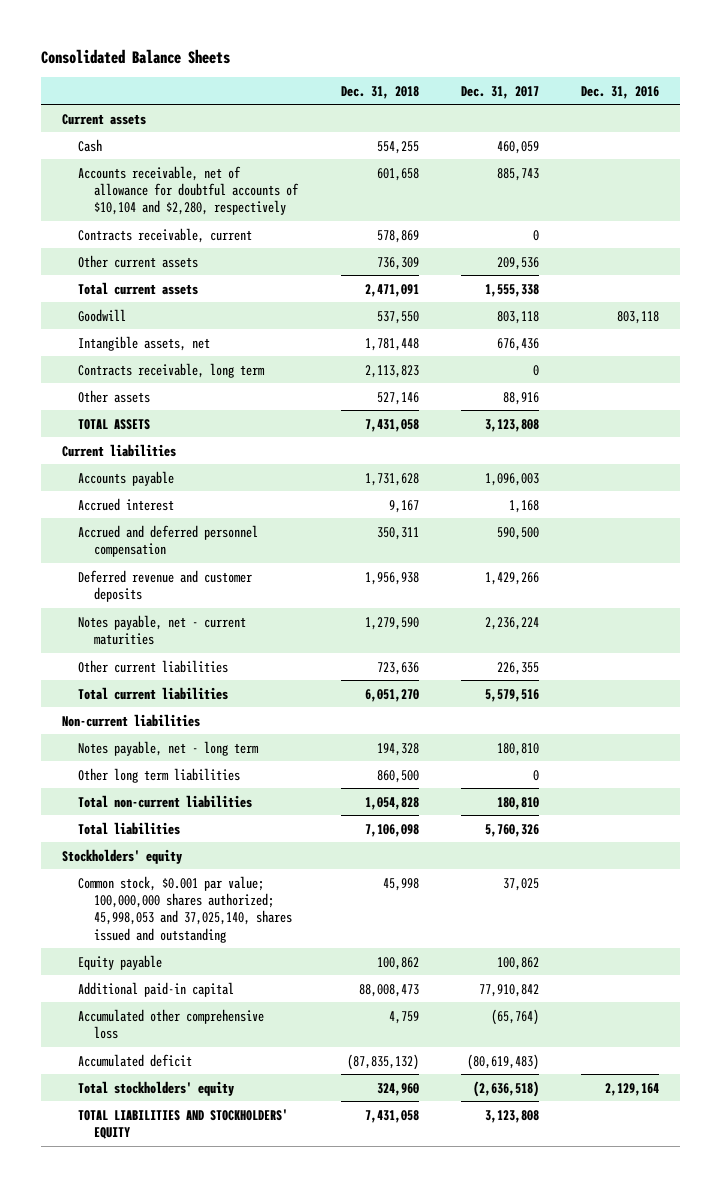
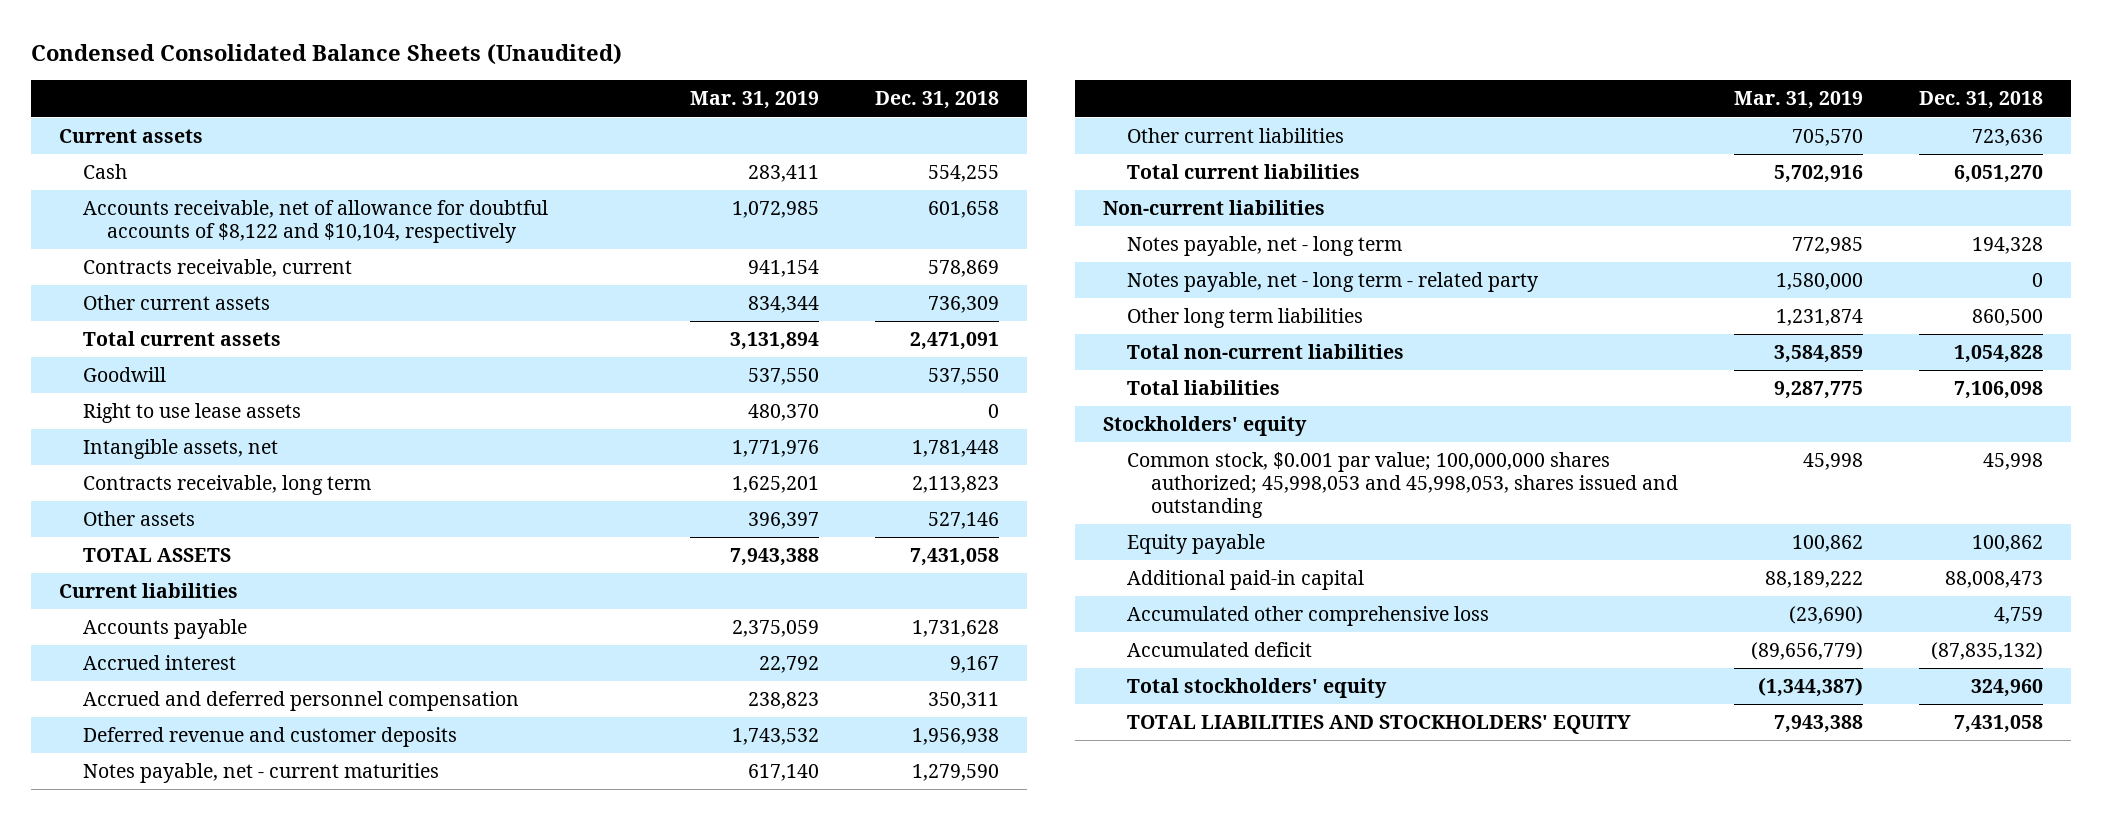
[40,48,230,64] Consolidated Balance Sheets -> [30,43,622,65] Condensed Consolidated Balance Sheets (Unaudited)
[460,85,539,99] Dec. 31, 2017 -> none
[580,85,659,99] Dec. 31, 2016 -> none
none -> [689,91,819,110] Mar. 31, 2019
[78,165,300,216] Accounts receivable, net of allowance for doubtful accounts of $10,104 and $2,280, respectively -> [82,200,548,244] Accounts receivable, net of allowance for doubtful accounts of $8,122 and $10,104, respectively
none -> [82,403,301,424] Right to use lease assets
none -> [1126,272,1539,293] Notes payable, net - long term - related party
[78,875,293,943] Common stock, $0.001 par value; 100,000,000 shares authorized; 45,998,053 and 37,025,140, shares issued and outstanding -> [1126,452,1678,519] Common stock, $0.001 par value; 100,000,000 shares authorized; 45,998,053 and 45,998,053, shares issued and outstanding

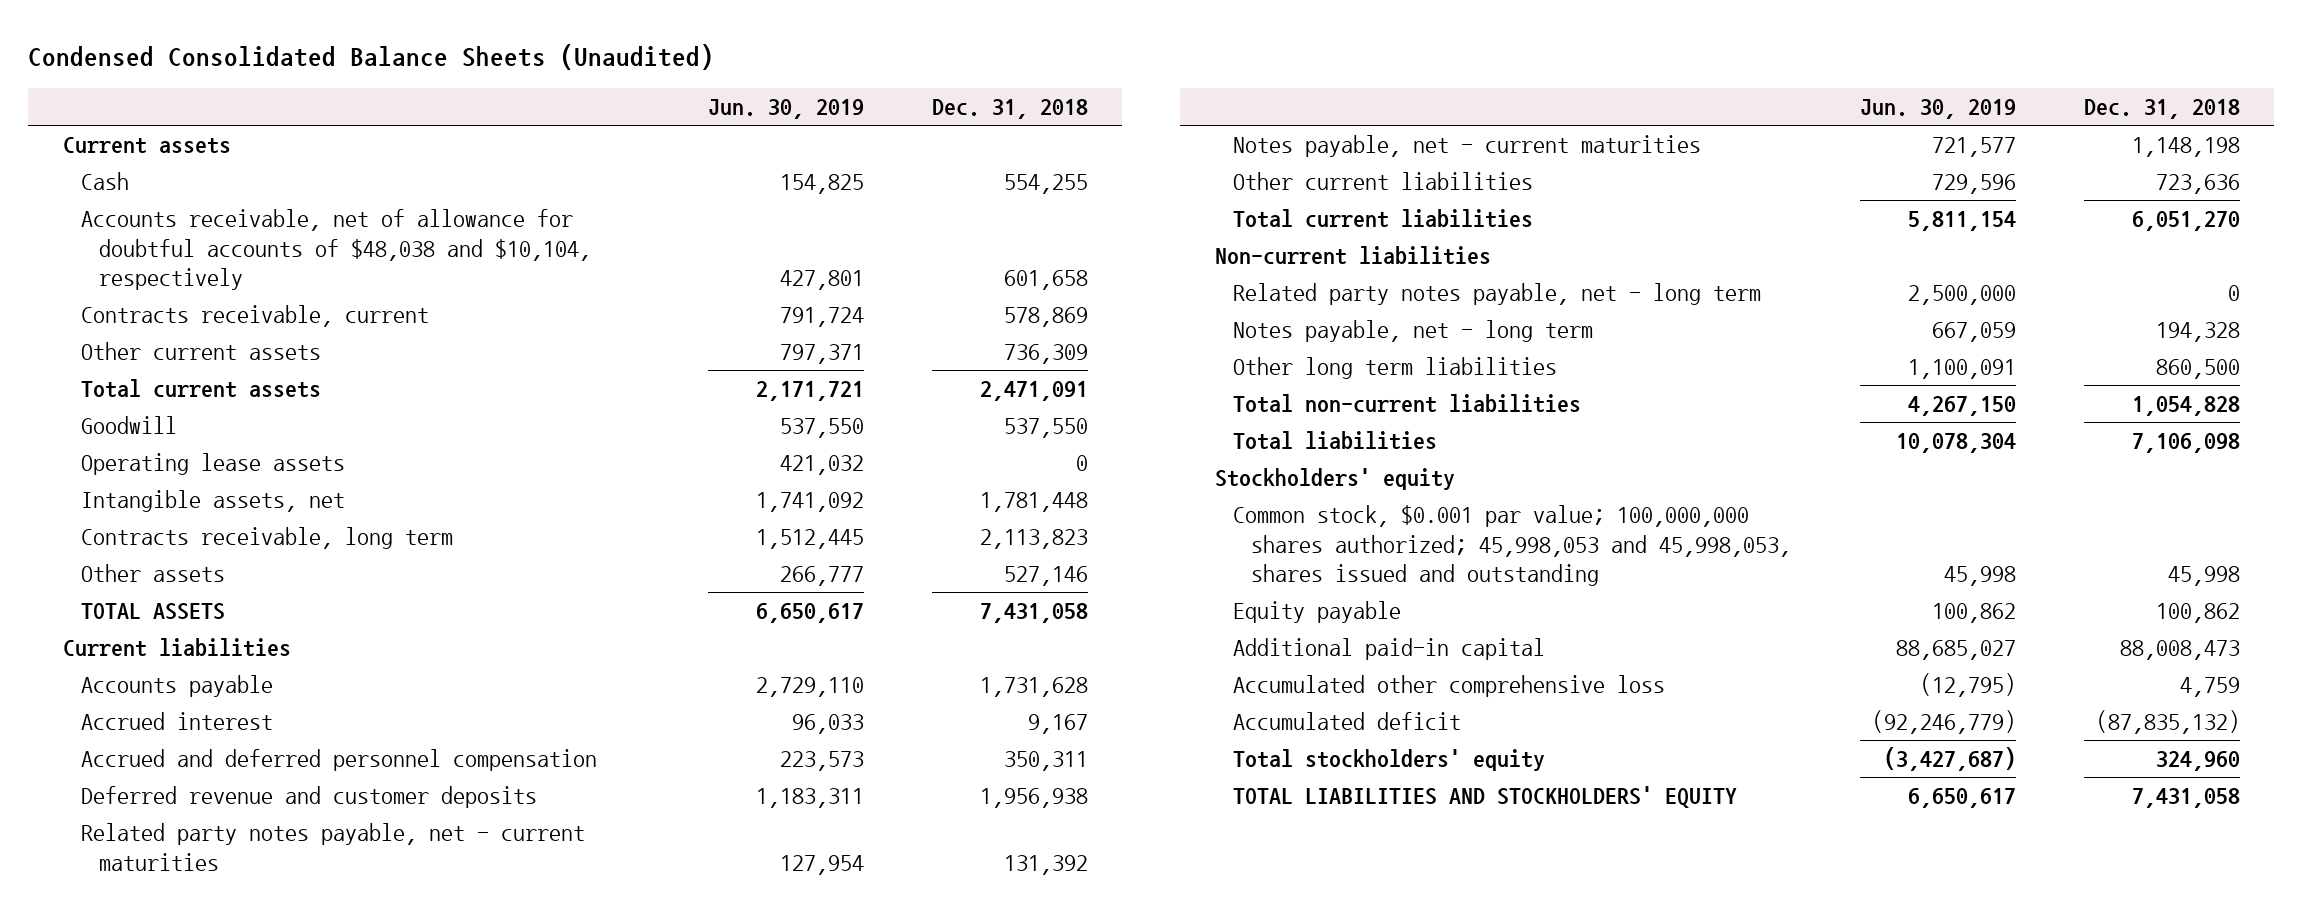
[689,91,819,110] Mar. 31, 2019 -> none
none -> [707,98,864,119] Jun. 30, 2019
[82,200,548,244] Accounts receivable, net of allowance for doubtful accounts of $8,122 and $10,104, respectively -> [81,209,592,291] Accounts receivable, net of allowance for doubtful accounts of $48,038 and $10,104, respectively
[82,403,301,424] Right to use lease assets -> [81,453,346,476] Operating lease assets
none -> [81,823,586,871] Related party notes payable, net - current maturities
[911,764,999,782] 1,279,590 -> [2131,137,2240,158] 1,148,198
none -> [1232,283,1761,306] Related party notes payable, net - long term
[1126,272,1539,293] Notes payable, net - long term - related party -> none

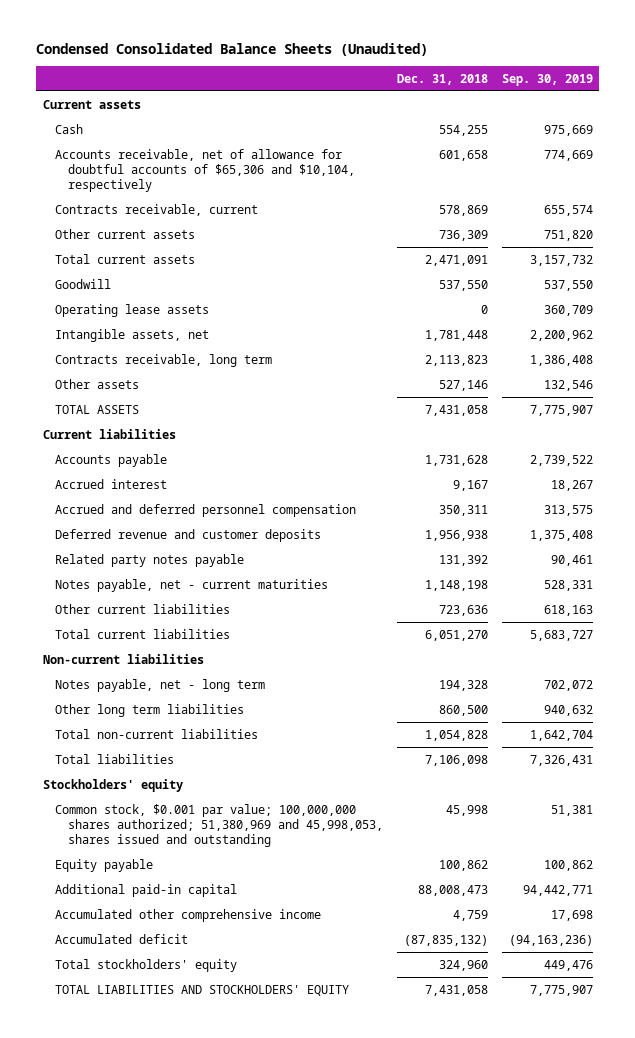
[707,98,864,119] Jun. 30, 2019 -> none
none -> [501,73,593,86] Sep. 30, 2019
[81,209,592,291] Accounts receivable, net of allowance for doubtful accounts of $48,038 and $10,104, respectively -> [55,148,355,192] Accounts receivable, net of allowance for doubtful accounts of $65,306 and $10,104, respectively
[81,823,586,871] Related party notes payable, net - current maturities -> [55,553,245,567] Related party notes payable
[1232,283,1761,306] Related party notes payable, net - long term -> none
[1232,505,1792,587] Common stock, $0.001 par value; 100,000,000 shares authorized; 45,998,053 and 45,998,053, shares issued and outstanding -> [55,803,383,847] Common stock, $0.001 par value; 100,000,000 shares authorized; 51,380,969 and 45,998,053, shares issued and outstanding
[1232,675,1665,698] Accumulated other comprehensive loss -> [55,908,322,922] Accumulated other comprehensive income

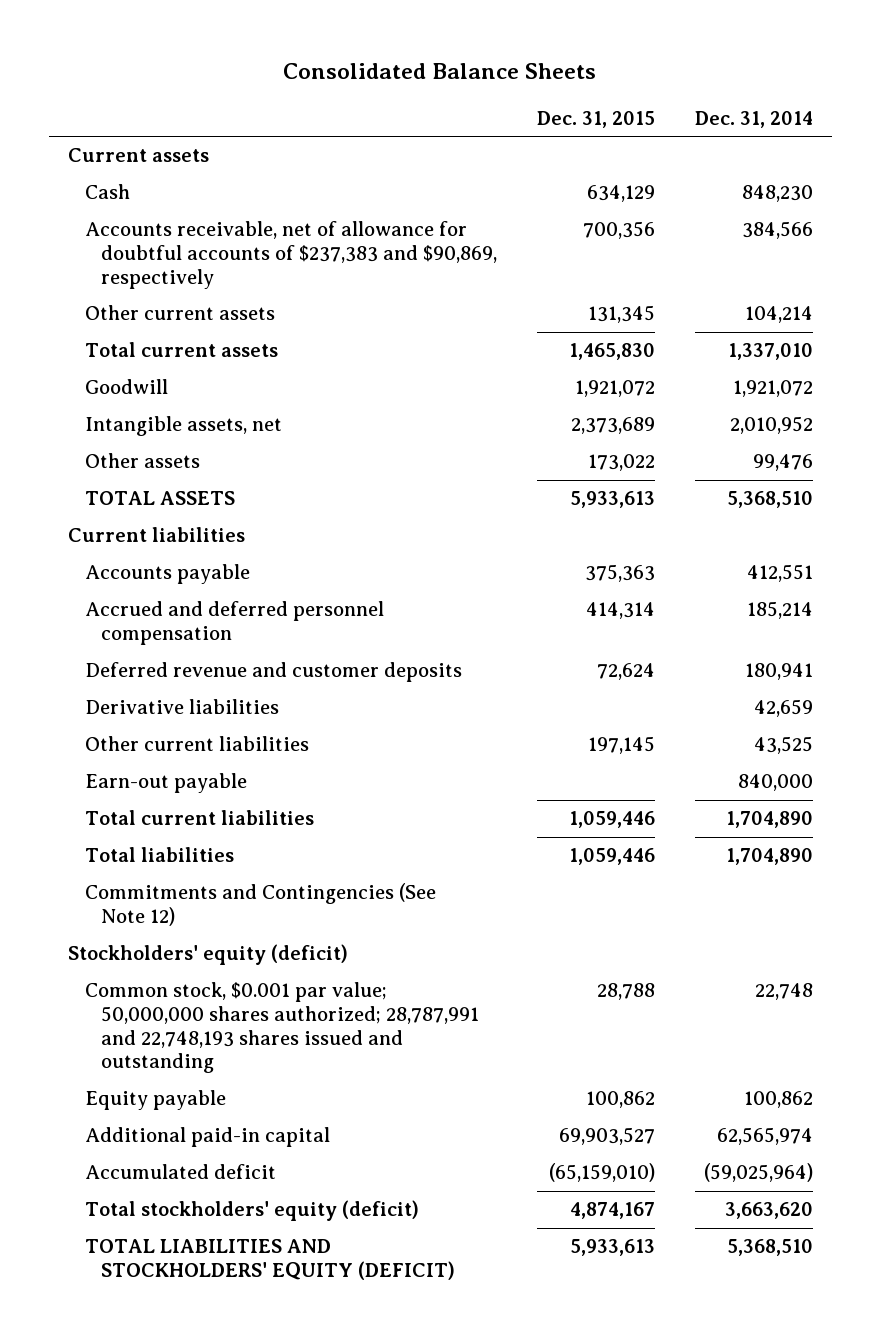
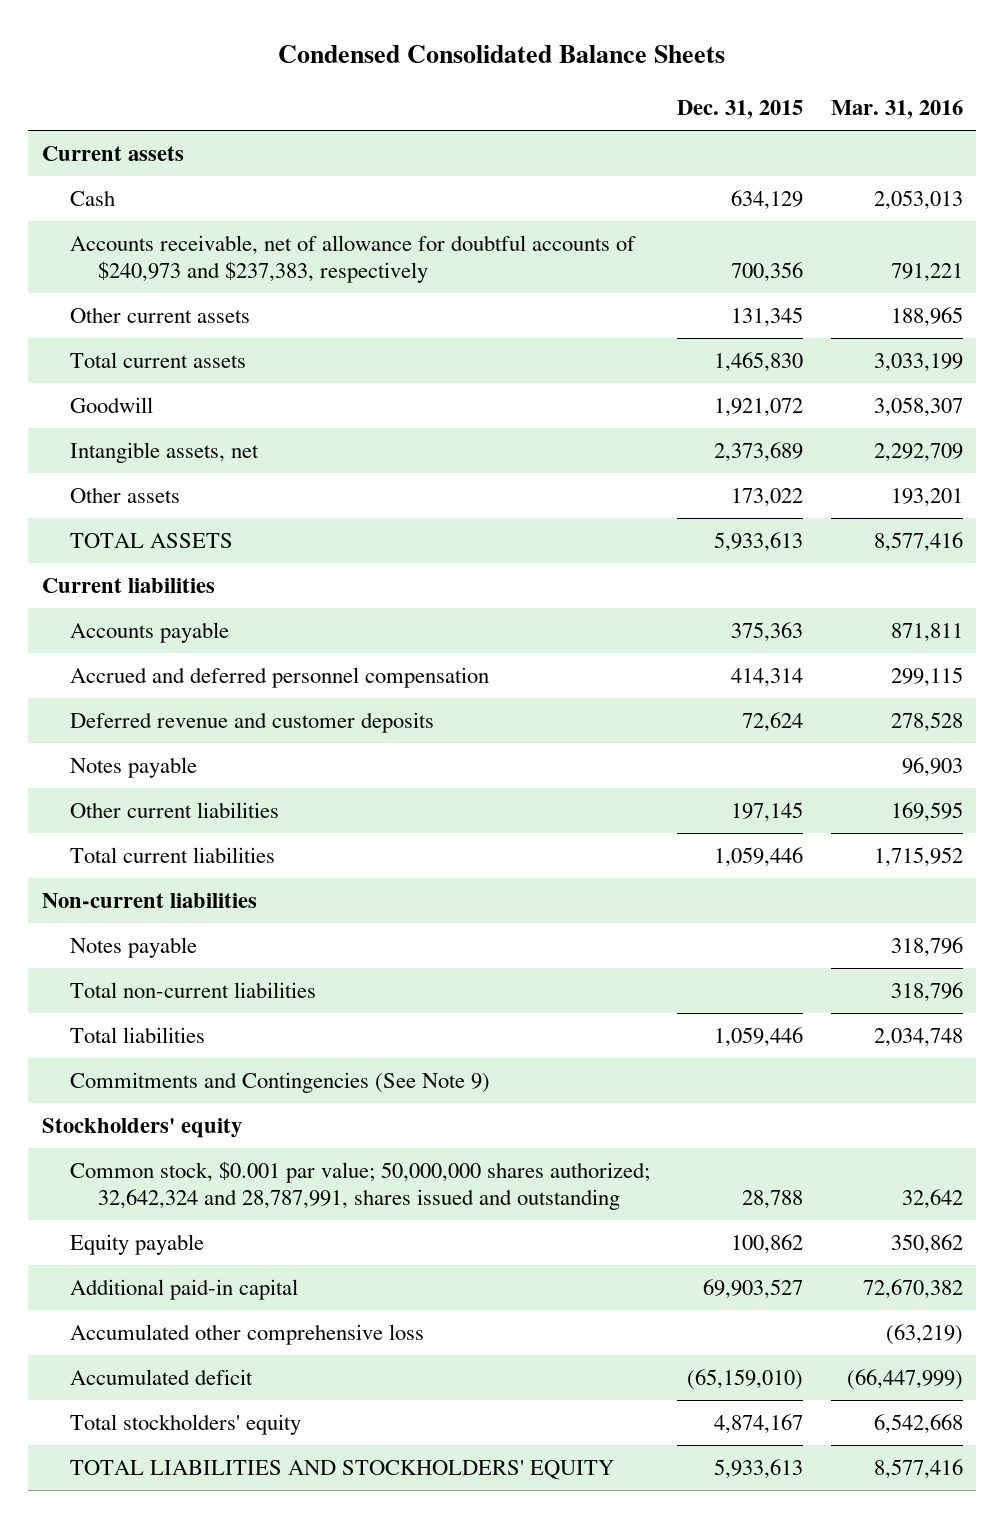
[283,63,597,80] Consolidated Balance Sheets -> [278,44,726,63] Condensed Consolidated Balance Sheets
[694,110,813,128] Dec. 31, 2014 -> none
none -> [830,100,963,120] Mar. 31, 2016
[84,221,498,289] Accounts receivable, net of allowance for doubtful accounts of $237,383 and $90,869, respectively -> [69,234,636,284] Accounts receivable, net of allowance for doubtful accounts of $240,973 and $237,383, respectively
[84,699,279,715] Derivative liabilities -> none
none -> [69,756,197,778] Notes payable
[84,773,247,794] Earn-out payable -> none
none -> [41,892,257,908] Non-current liabilities
none -> [69,936,197,958] Notes payable
none -> [69,981,316,998] Total non-current liabilities
[84,883,436,927] Commitments and Contingencies (See Note 12) -> [69,1071,490,1093] Commitments and Contingencies (See Note 9)
[68,944,349,966] Stockholders' equity (deficit) -> [41,1117,242,1138] Stockholders' equity
[84,982,480,1074] Common stock, $0.001 par value; 50,000,000 shares authorized; 28,787,991 and 22,748,193 shares issued and outstanding -> [69,1160,650,1211] Common stock, $0.001 par value; 50,000,000 shares authorized; 32,642,324 and 28,787,991, shares issued and outstanding
none -> [69,1323,424,1345] Accumulated other comprehensive loss
[84,1200,419,1222] Total stockholders' equity (deficit) -> [69,1413,301,1435] Total stockholders' equity
[84,1239,456,1281] TOTAL LIABILITIES AND STOCKHOLDERS' EQUITY (DEFICIT) -> [69,1459,614,1480] TOTAL LIABILITIES AND STOCKHOLDERS' EQUITY

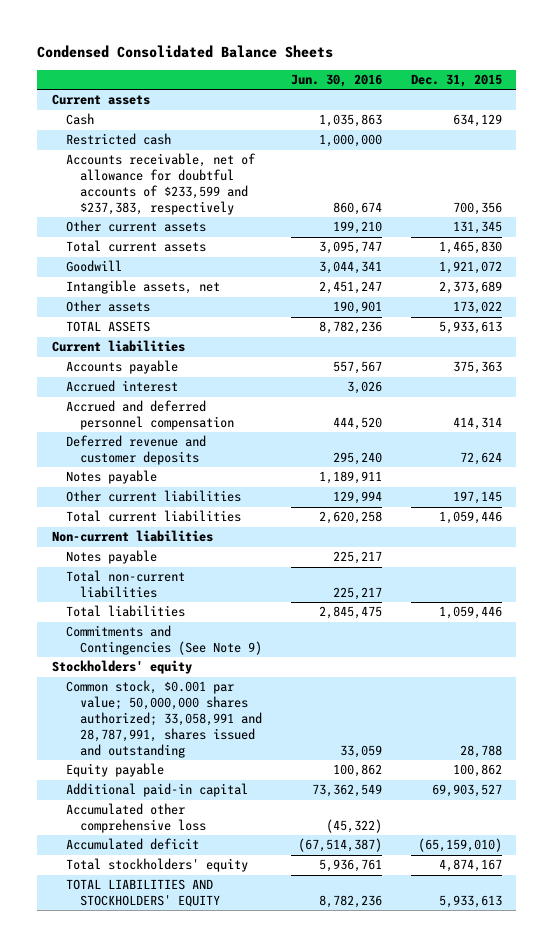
[830,100,963,120] Mar. 31, 2016 -> none
none -> [290,73,382,87] Jun. 30, 2016
none -> [65,133,171,146] Restricted cash
[69,234,636,284] Accounts receivable, net of allowance for doubtful accounts of $240,973 and $237,383, respectively -> [65,153,256,215] Accounts receivable, net of allowance for doubtful accounts of $233,599 and $237,383, respectively
none -> [65,380,178,393] Accrued interest
[69,1160,650,1211] Common stock, $0.001 par value; 50,000,000 shares authorized; 32,642,324 and 28,787,991, shares issued and outstanding -> [65,680,262,758] Common stock, $0.001 par value; 50,000,000 shares authorized; 33,058,991 and 28,787,991, shares issued and outstanding

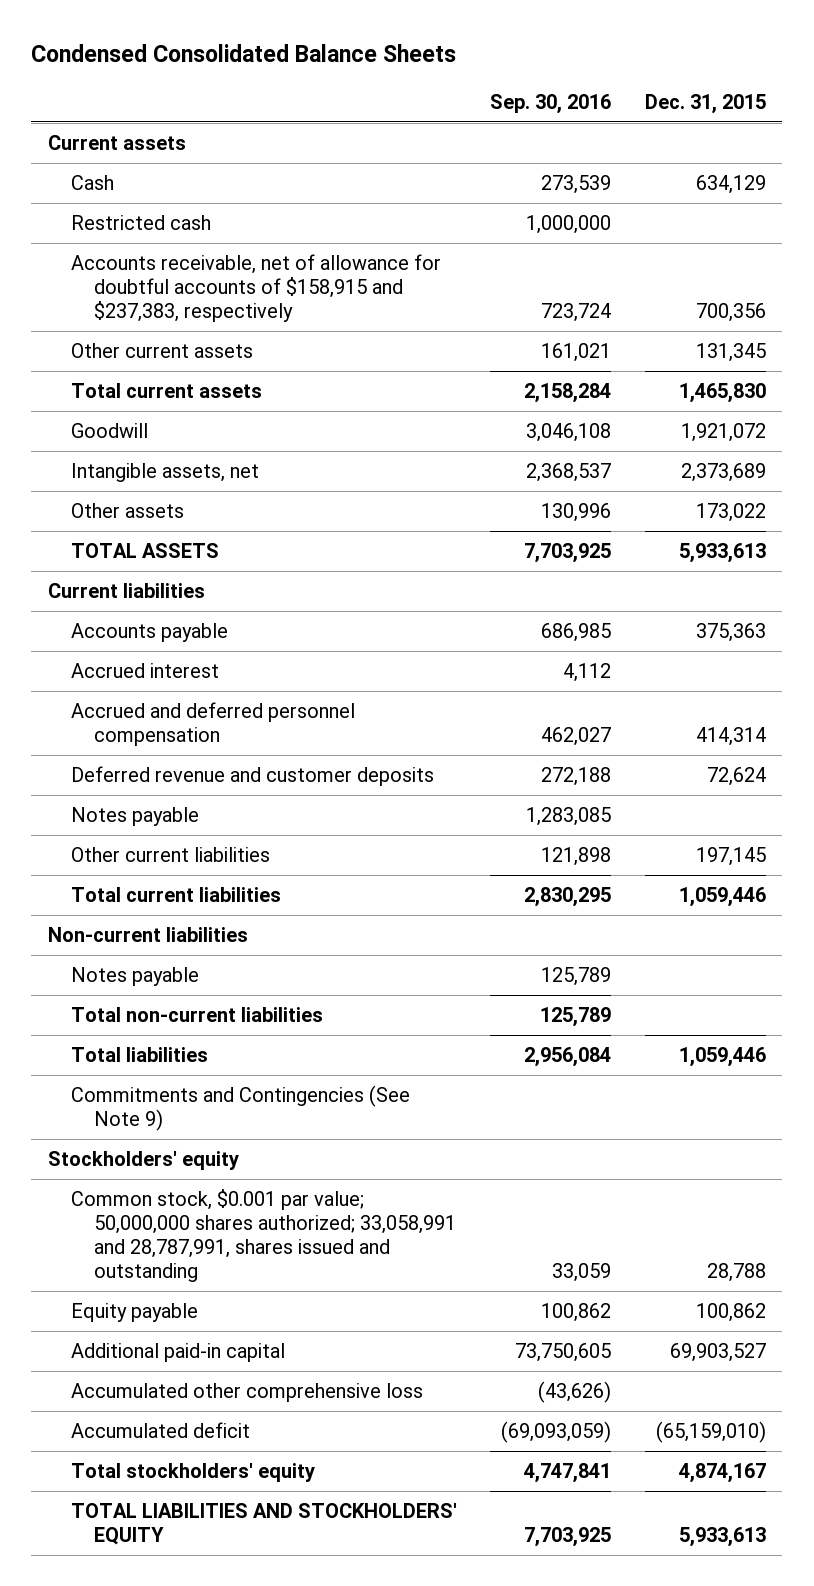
[290,73,382,87] Jun. 30, 2016 -> none
none -> [490,93,612,114] Sep. 30, 2016
[65,153,256,215] Accounts receivable, net of allowance for doubtful accounts of $233,599 and $237,383, respectively -> [70,253,441,323] Accounts receivable, net of allowance for doubtful accounts of $158,915 and $237,383, respectively

